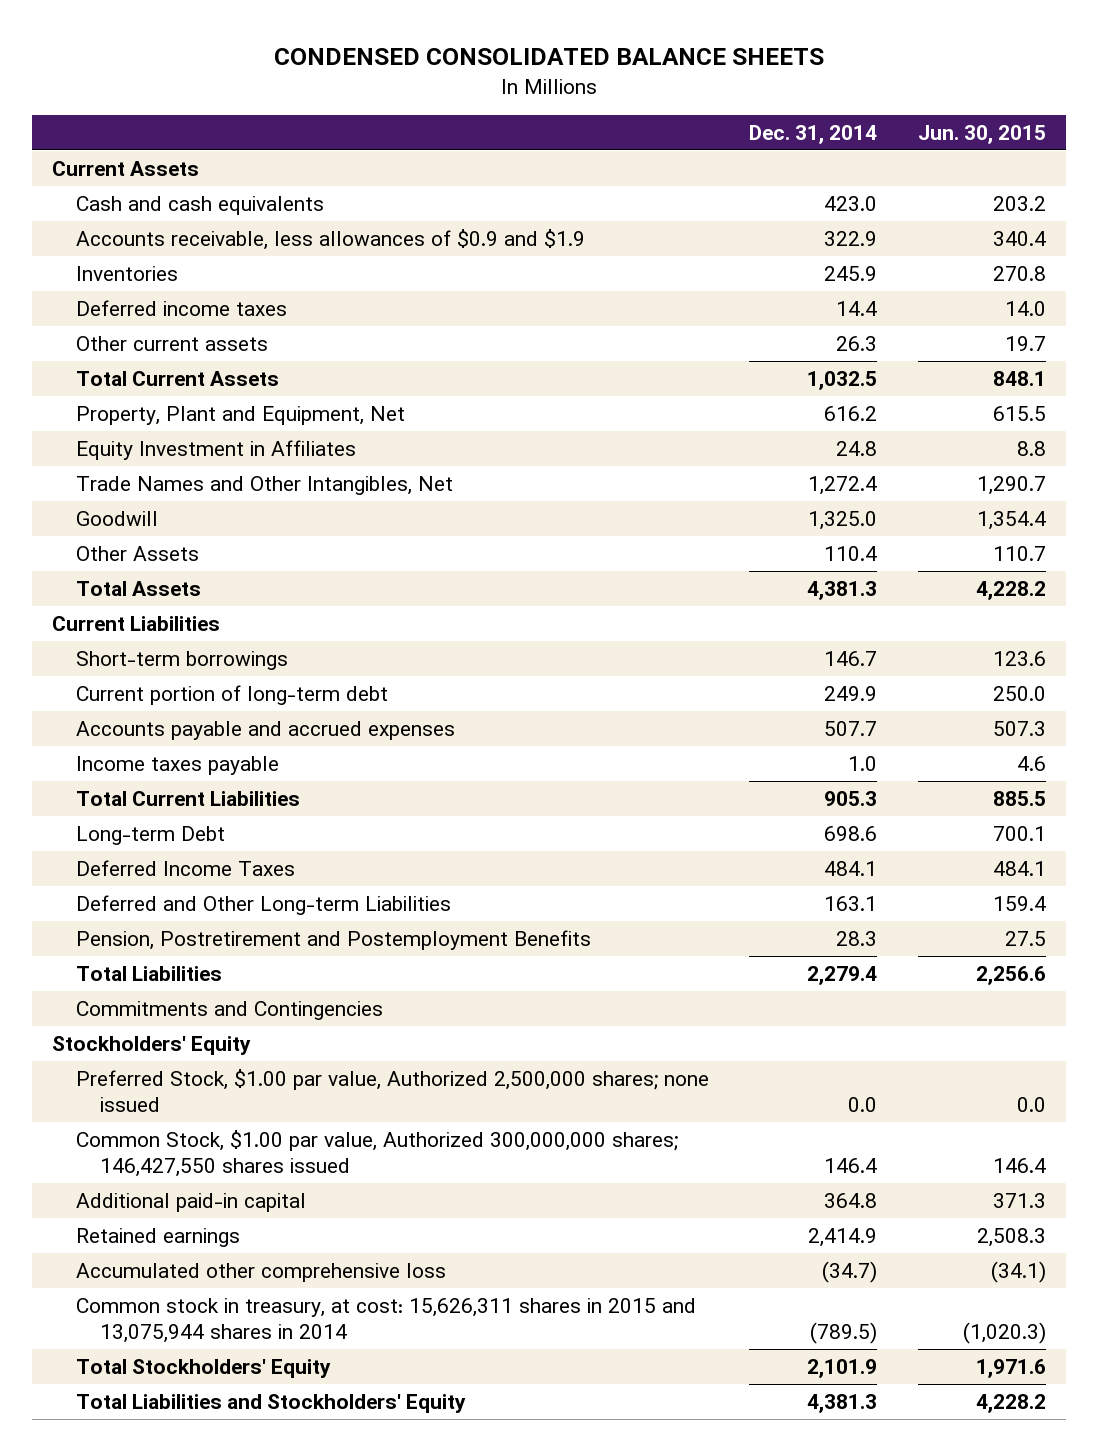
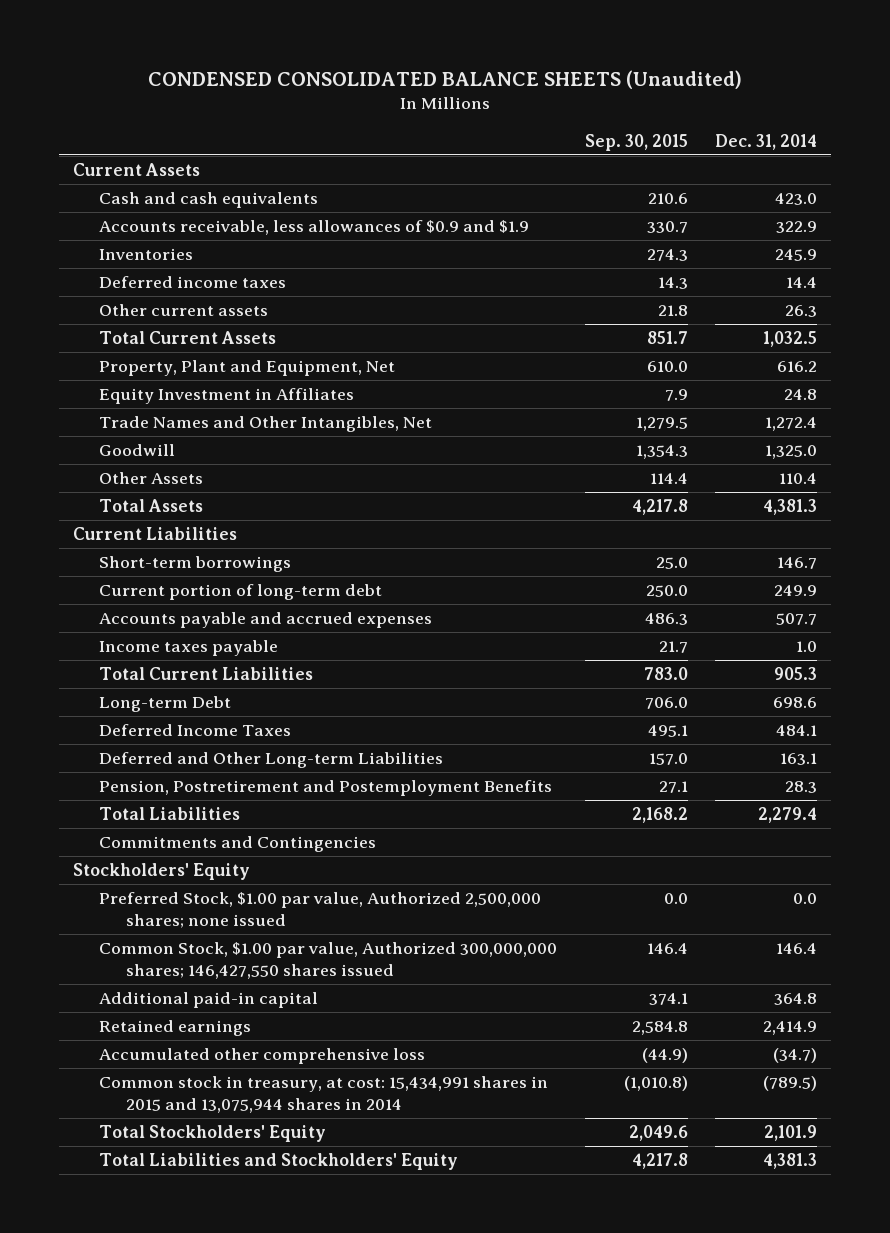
[274,48,825,66] CONDENSED CONSOLIDATED BALANCE SHEETS -> [147,70,742,90] CONDENSED CONSOLIDATED BALANCE SHEETS (Unaudited)
[917,124,1046,144] Jun. 30, 2015 -> none
none -> [584,133,688,151] Sep. 30, 2015
[76,1298,697,1344] Common stock in treasury, at cost: 15,626,311 shares in 2015 and 13,075,944 shares in 2014 -> [99,1075,549,1114] Common stock in treasury, at cost: 15,434,991 shares in 2015 and 13,075,944 shares in 2014

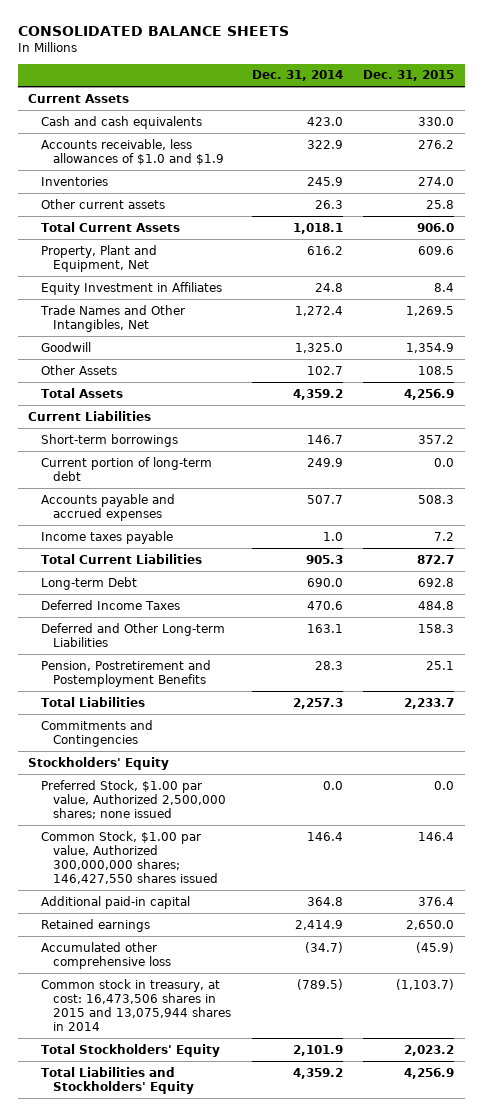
[147,70,742,90] CONDENSED CONSOLIDATED BALANCE SHEETS (Unaudited) -> [17,26,289,37] CONSOLIDATED BALANCE SHEETS
[584,133,688,151] Sep. 30, 2015 -> none
none -> [363,70,455,82] Dec. 31, 2015
[99,219,530,235] Accounts receivable, less allowances of $0.9 and $1.9 -> [40,138,225,165] Accounts receivable, less allowances of $1.0 and $1.9
[99,275,287,288] Deferred income taxes -> none
[763,330,818,347] 1,032.5 -> [292,222,343,234] 1,018.1
[779,472,818,484] 110.4 -> [306,365,343,375] 102.7
[763,498,818,515] 4,381.3 -> [292,388,343,400] 4,359.2
[773,696,818,708] 698.6 -> [306,577,343,587] 690.0
[776,724,818,736] 484.1 -> [306,600,343,610] 470.6
[758,806,818,823] 2,279.4 -> [292,697,343,709] 2,257.3
[99,1075,549,1114] Common stock in treasury, at cost: 15,434,991 shares in 2015 and 13,075,944 shares in 2014 -> [40,978,232,1031] Common stock in treasury, at cost: 16,473,506 shares in 2015 and 13,075,944 shares in 2014
[763,1152,818,1169] 4,381.3 -> [292,1067,343,1079] 4,359.2

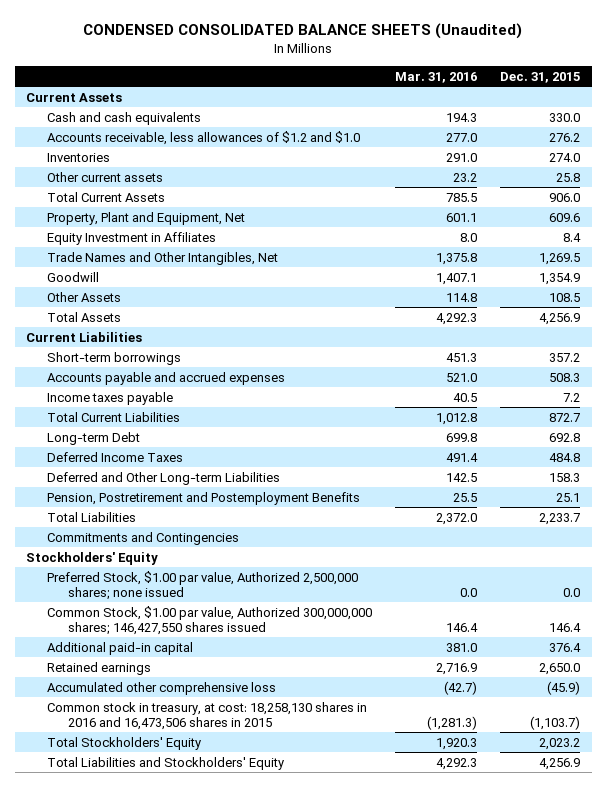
[17,26,289,37] CONSOLIDATED BALANCE SHEETS -> [83,23,523,40] CONDENSED CONSOLIDATED BALANCE SHEETS (Unaudited)
[251,70,343,82] Dec. 31, 2014 -> none
none -> [395,71,478,83] Mar. 31, 2016
[40,138,225,165] Accounts receivable, less allowances of $1.0 and $1.9 -> [47,130,361,145] Accounts receivable, less allowances of $1.2 and $1.0
[40,456,212,481] Current portion of long-term debt -> none
[40,978,232,1031] Common stock in treasury, at cost: 16,473,506 shares in 2015 and 13,075,944 shares in 2014 -> [47,701,368,730] Common stock in treasury, at cost: 18,258,130 shares in 2016 and 16,473,506 shares in 2015

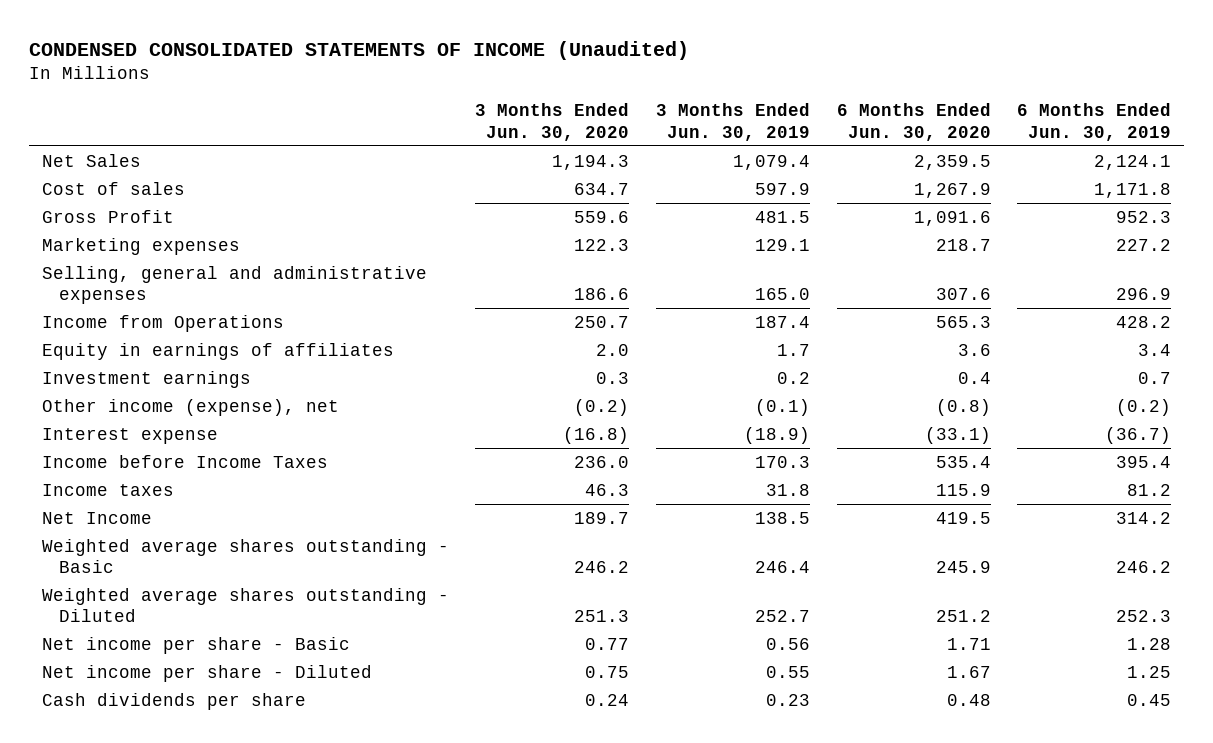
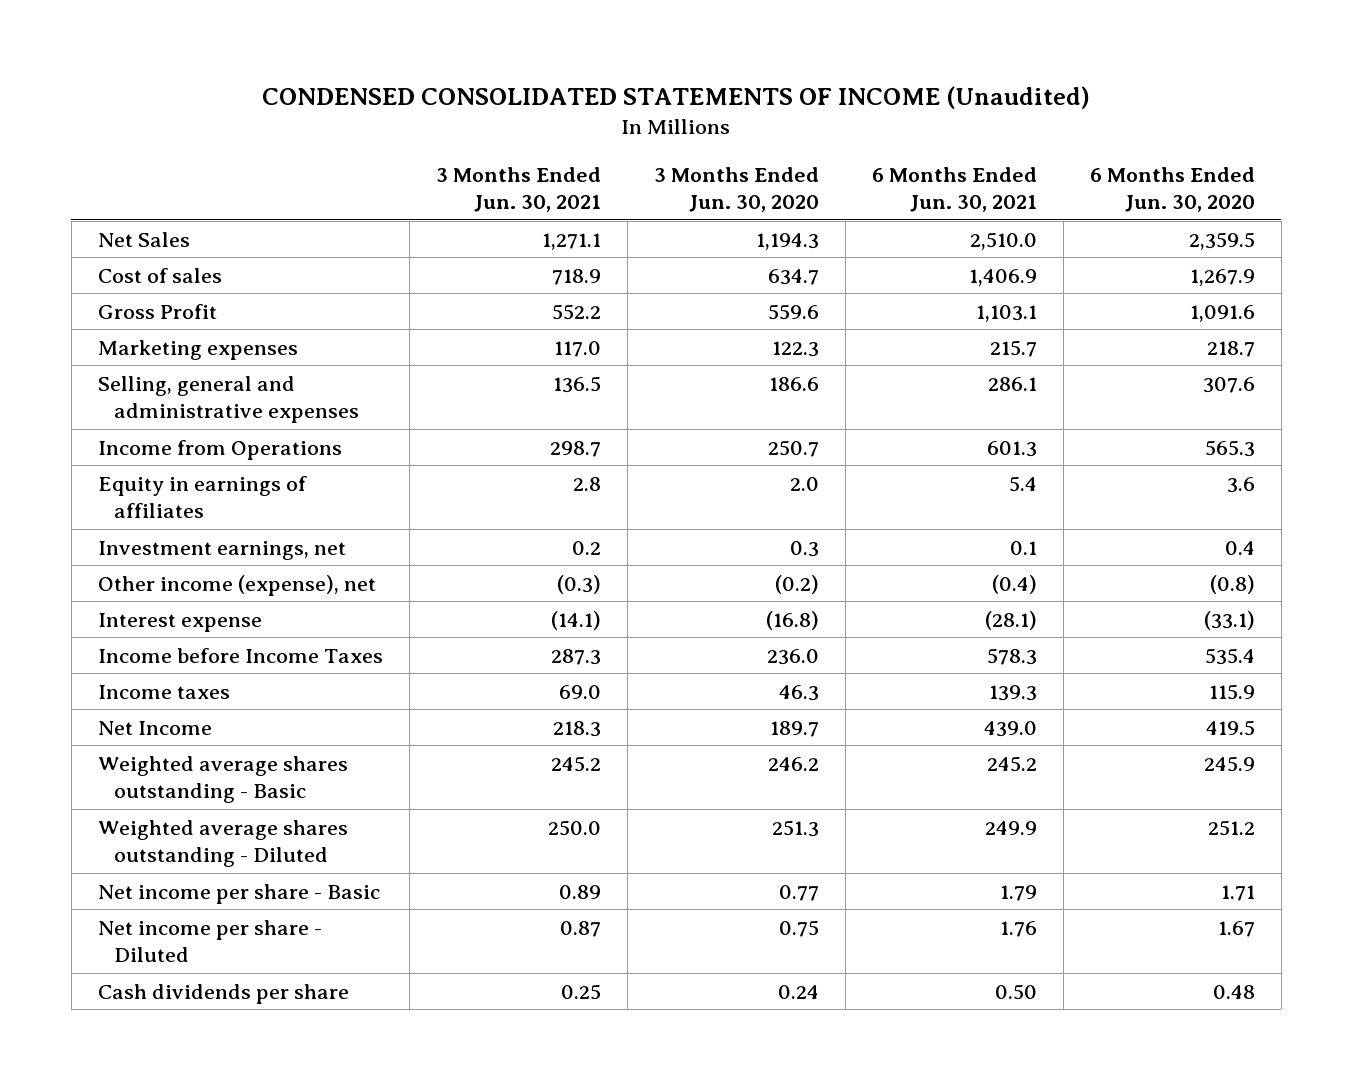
[656,103,811,141] 3 Months Ended Jun. 30, 2019 -> none
[1017,103,1172,141] 6 Months Ended Jun. 30, 2019 -> none
none -> [435,166,601,212] 3 Months Ended Jun. 30, 2021
none -> [871,166,1037,212] 6 Months Ended Jun. 30, 2021
[41,370,251,388] Investment earnings -> [97,540,346,560] Investment earnings, net

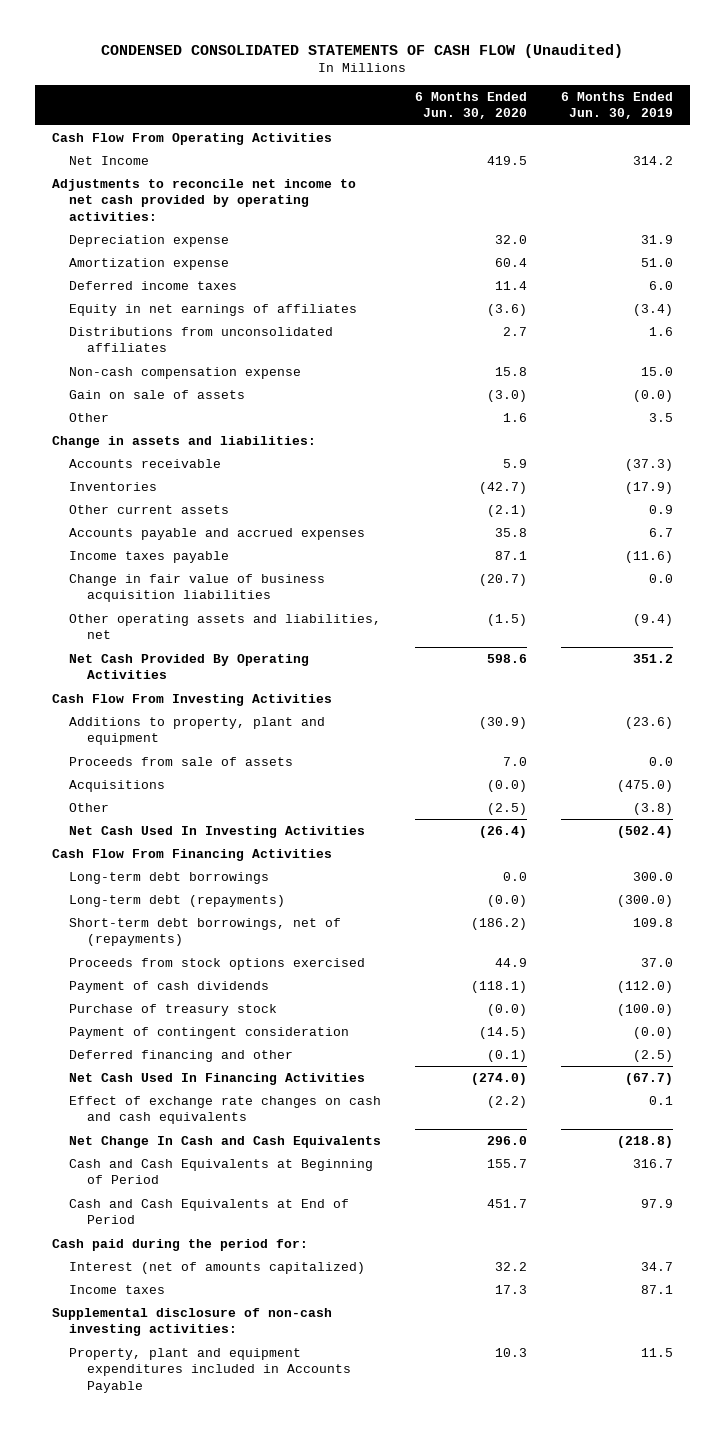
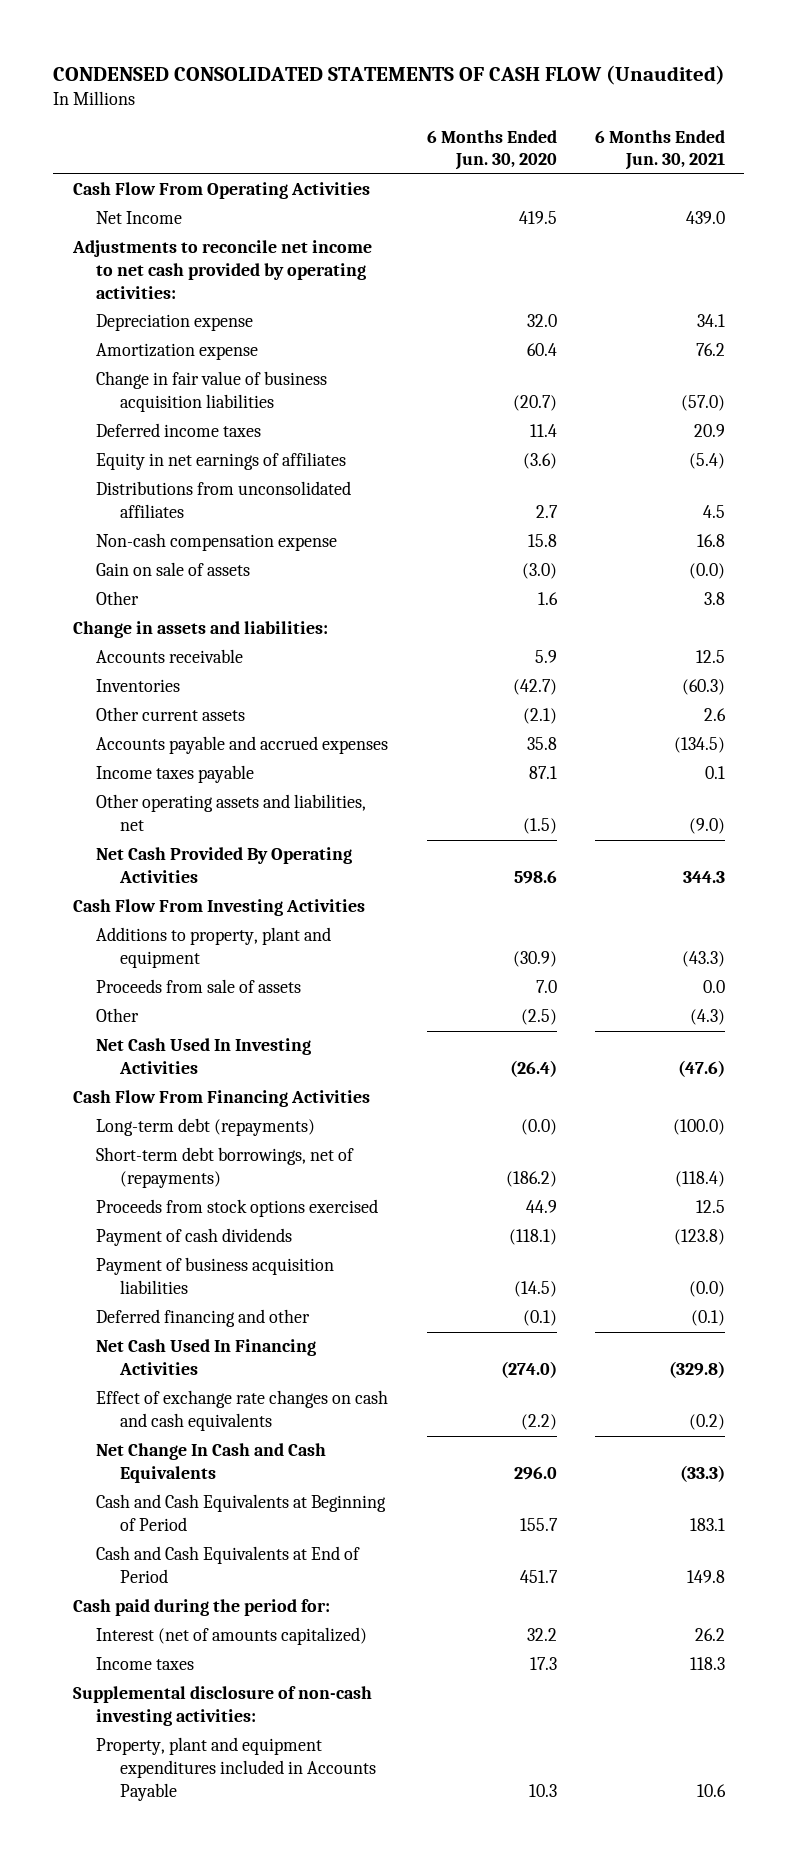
[561,91,674,120] 6 Months Ended Jun. 30, 2019 -> none
none -> [595,129,726,171] 6 Months Ended Jun. 30, 2021
[69,573,326,603] Change in fair value of business acquisition liabilities -> [96,371,328,413] Change in fair value of business acquisition liabilities
[69,779,166,792] Acquisitions -> none
[69,871,270,884] Long-term debt borrowings -> none
[69,1003,278,1016] Purchase of treasury stock -> none
[69,1026,350,1039] Payment of contingent consideration -> [96,1257,335,1295] Payment of business acquisition liabilities

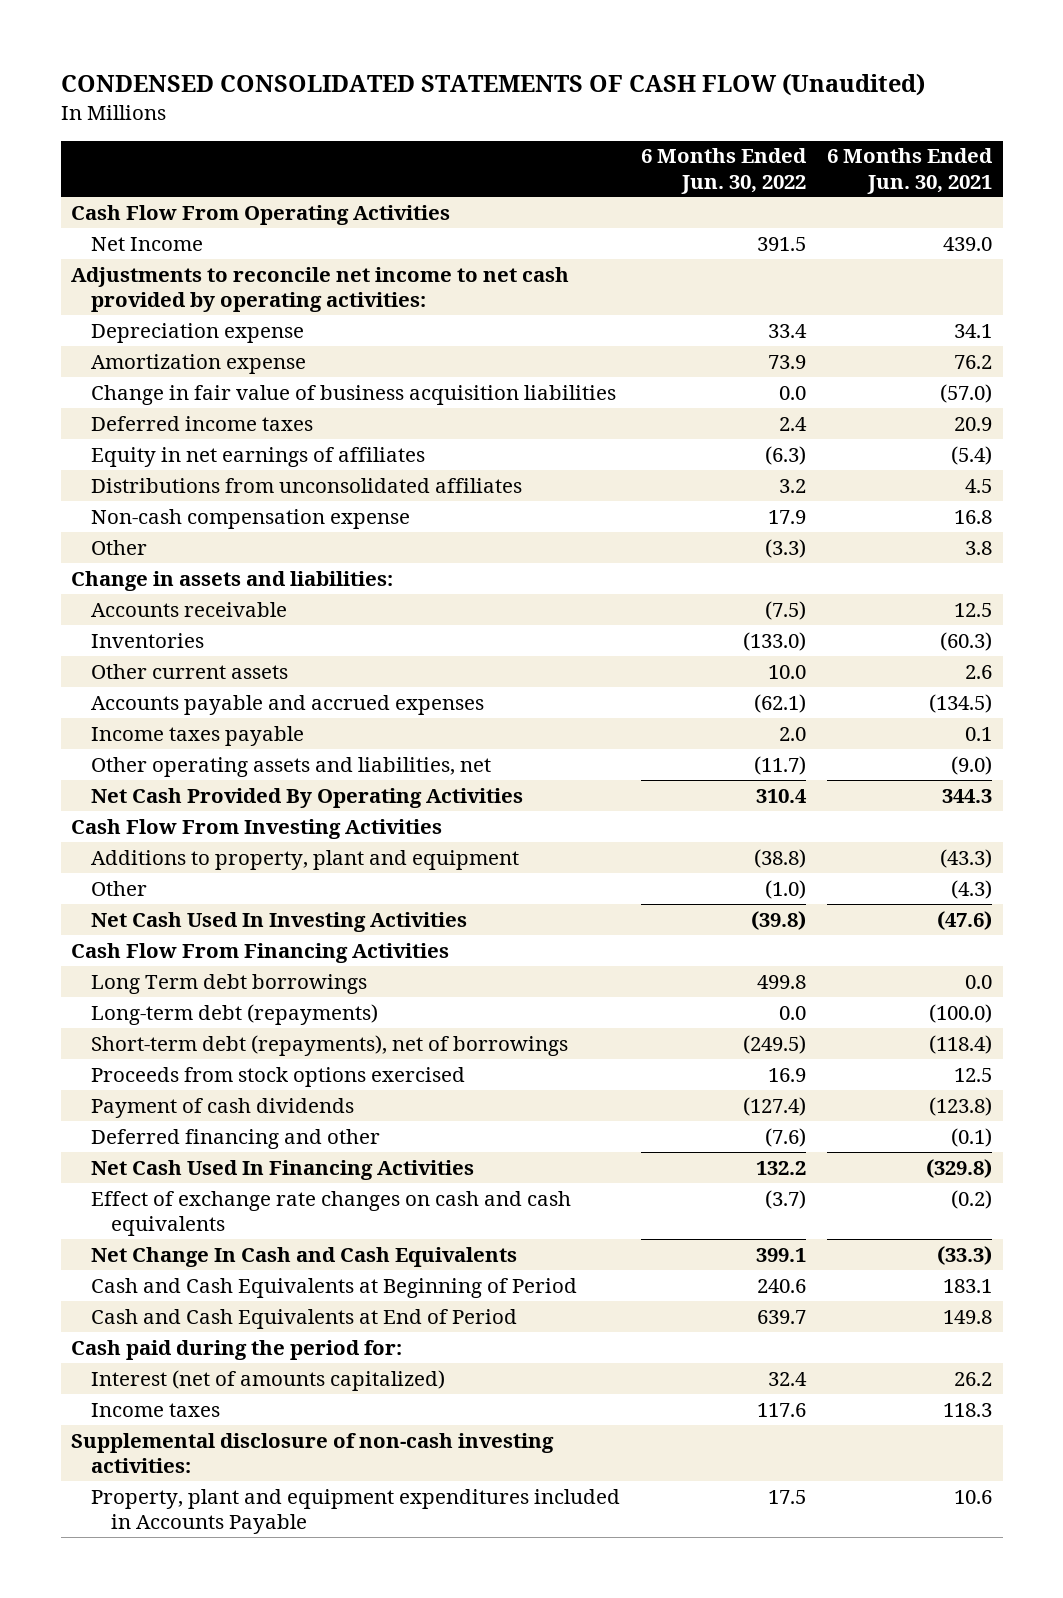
[426,129,557,171] 6 Months Ended Jun. 30, 2020 -> none
none -> [641,148,808,194] 6 Months Ended Jun. 30, 2022
[96,562,251,577] Gain on sale of assets -> none
[96,979,302,994] Proceeds from sale of assets -> none
none -> [90,973,367,994] Long Term debt borrowings
[96,1147,355,1189] Short-term debt borrowings, net of (repayments) -> [90,1034,568,1056] Short-term debt (repayments), net of borrowings
[96,1257,335,1295] Payment of business acquisition liabilities -> none

